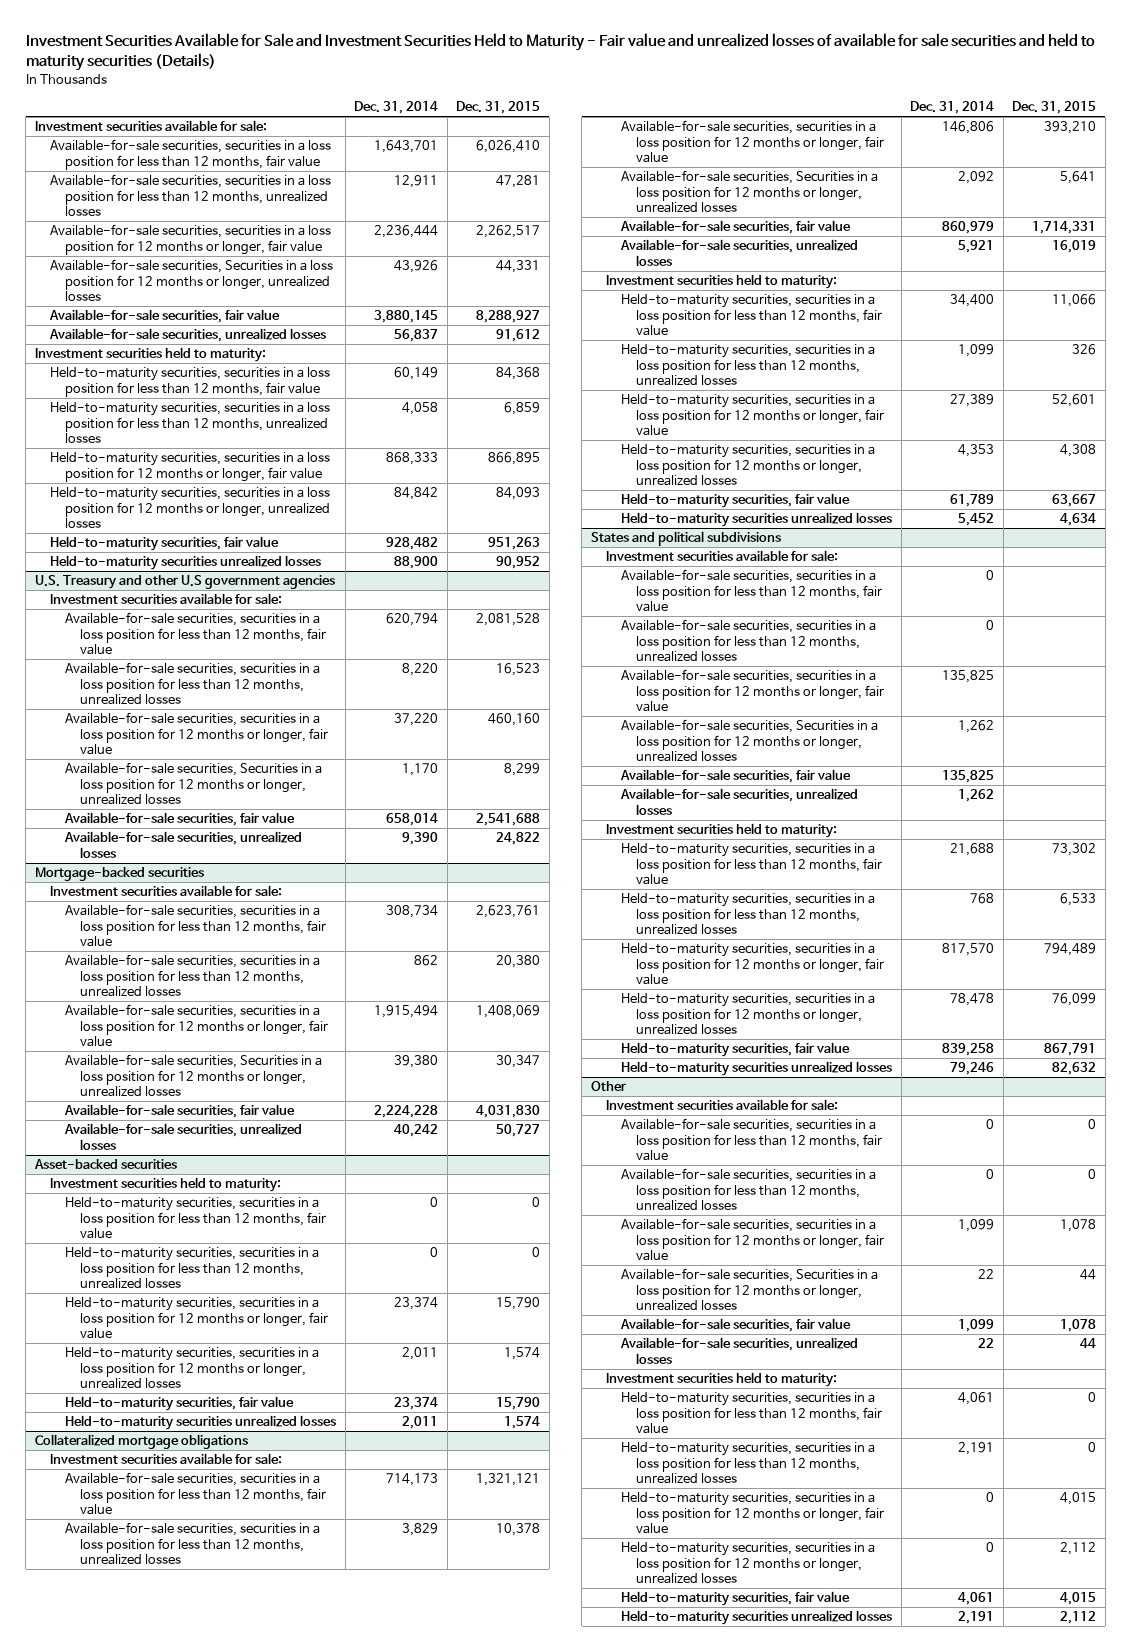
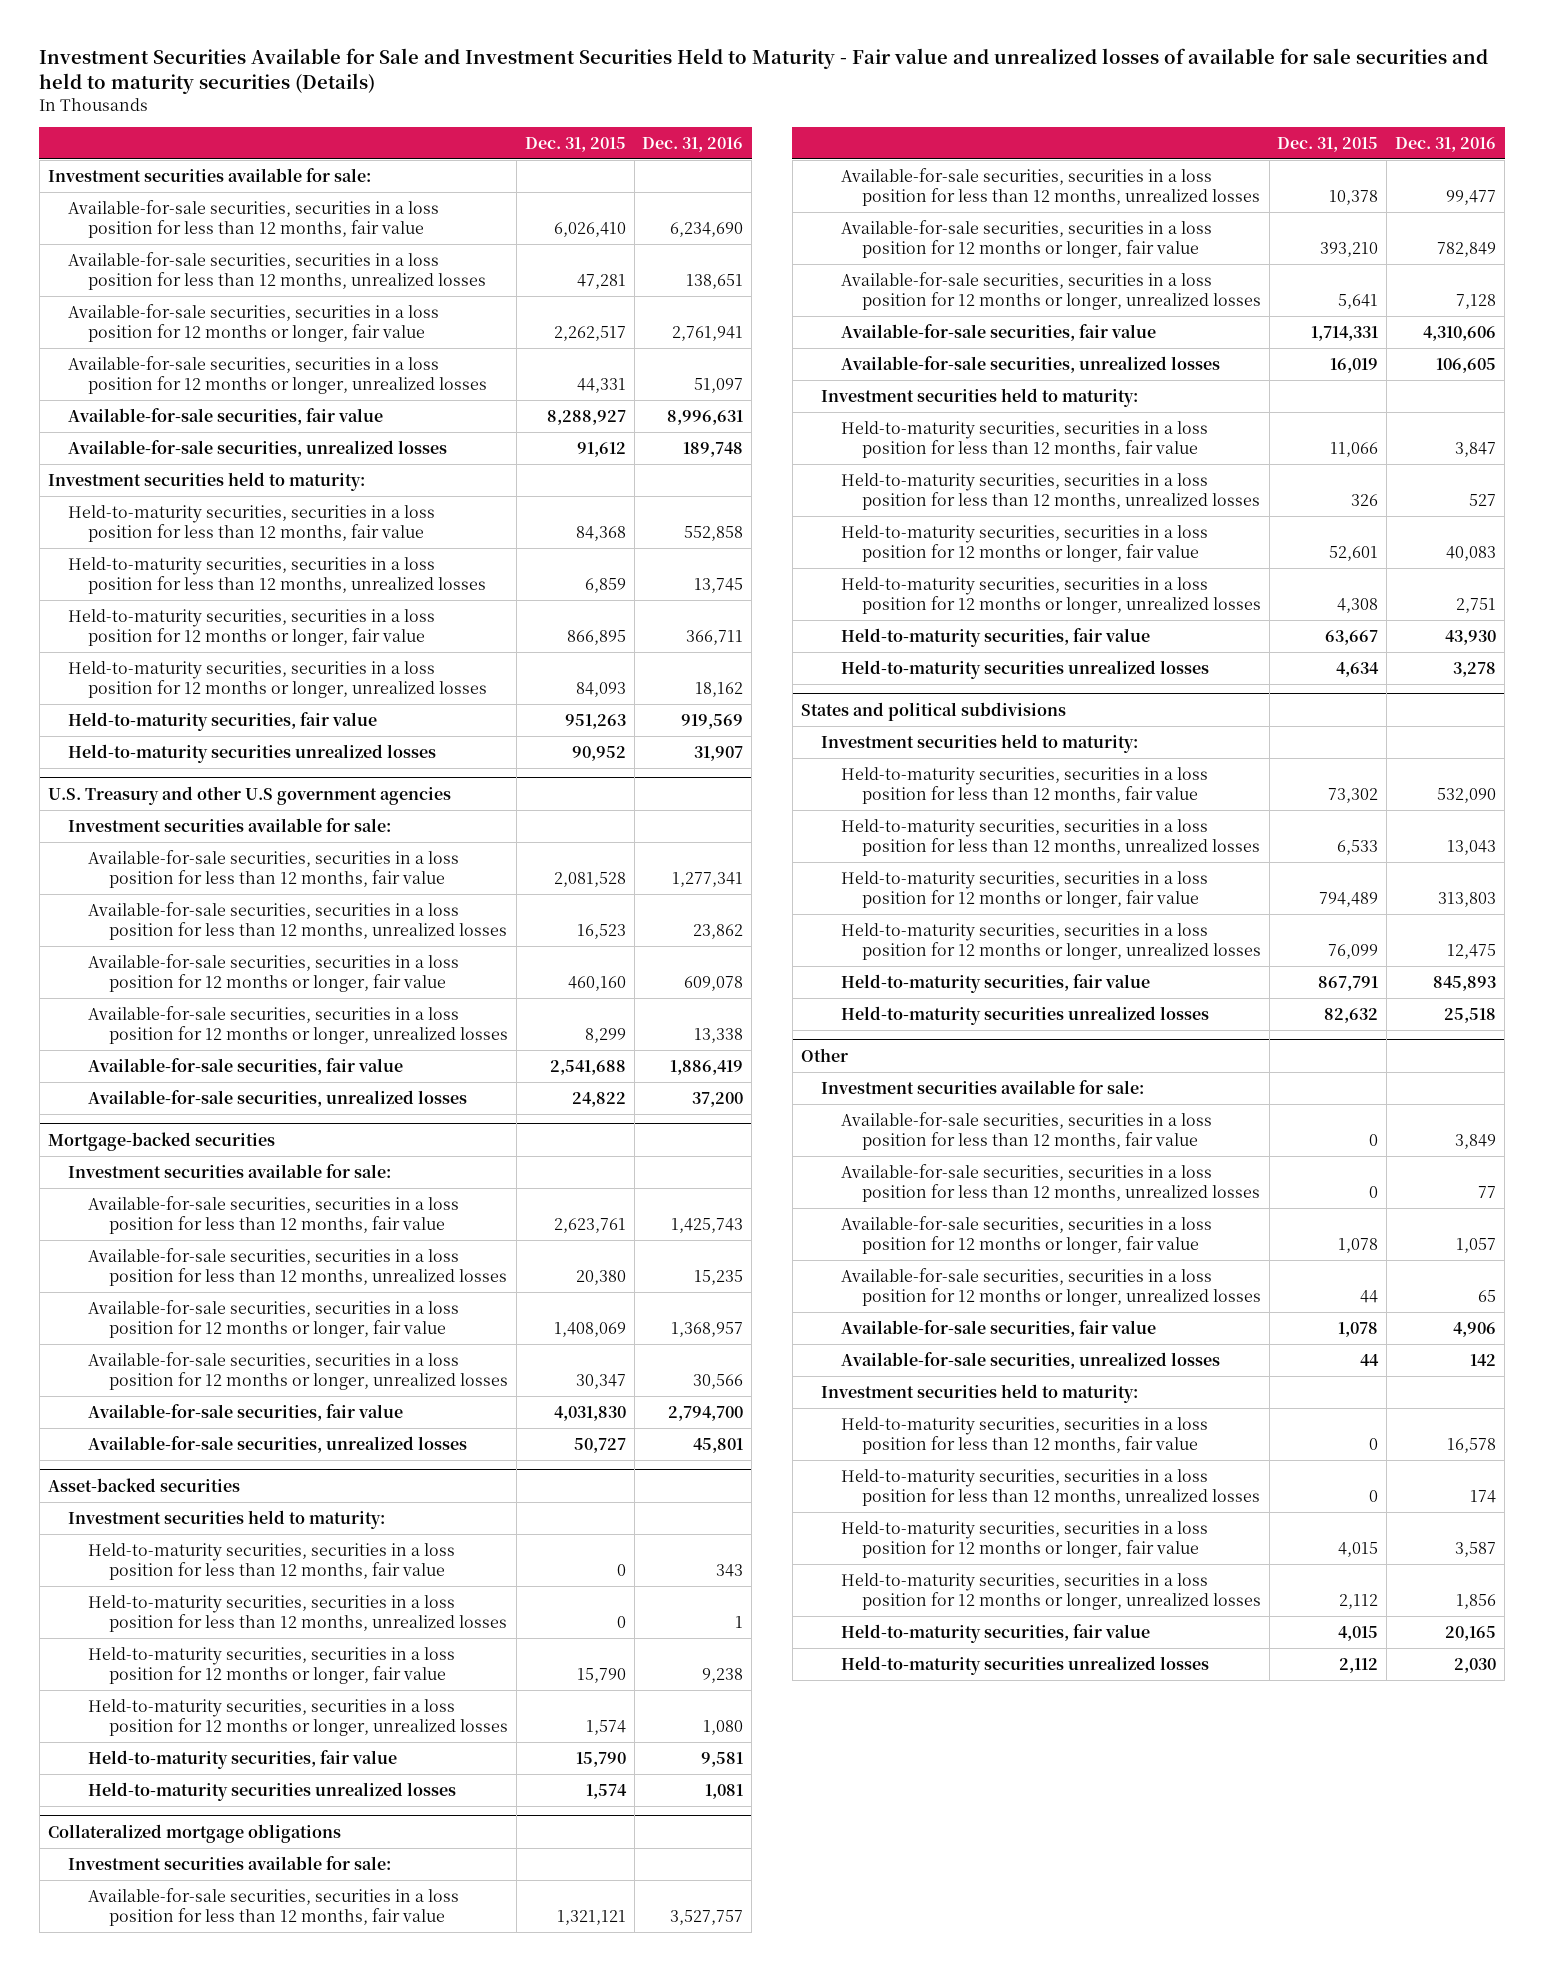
[354,101,439,115] Dec. 31, 2014 -> none
none -> [642,136,744,152] Dec. 31, 2016
[49,259,333,302] Available-for-sale securities, Securities in a loss position for 12 months or longer, unrealized losses -> [68,355,488,394] Available-for-sale securities, securities in a loss position for 12 months or longer, unrealized losses
[65,762,323,806] Available-for-sale securities, Securities in a loss position for 12 months or longer, unrealized losses -> [88,1005,508,1044] Available-for-sale securities, securities in a loss position for 12 months or longer, unrealized losses
[65,1054,323,1098] Available-for-sale securities, Securities in a loss position for 12 months or longer, unrealized losses -> [88,1351,508,1390] Available-for-sale securities, securities in a loss position for 12 months or longer, unrealized losses
[621,170,879,214] Available-for-sale securities, Securities in a loss position for 12 months or longer, unrealized losses -> [841,271,1261,310] Available-for-sale securities, securities in a loss position for 12 months or longer, unrealized losses
[606,550,839,562] Investment securities available for sale: -> none
[621,569,883,613] Available-for-sale securities, securities in a loss position for less than 12 months, fair value -> none
[621,619,877,663] Available-for-sale securities, securities in a loss position for less than 12 months, unrealized losses -> none
[621,669,885,713] Available-for-sale securities, securities in a loss position for 12 months or longer, fair value -> none
[621,719,879,763] Available-for-sale securities, Securities in a loss position for 12 months or longer, unrealized losses -> none
[620,769,852,784] Available-for-sale securities, fair value -> none
[620,788,859,815] Available-for-sale securities, unrealized losses -> none
[621,1268,879,1312] Available-for-sale securities, Securities in a loss position for 12 months or longer, unrealized losses -> [841,1267,1261,1306] Available-for-sale securities, securities in a loss position for 12 months or longer, unrealized losses

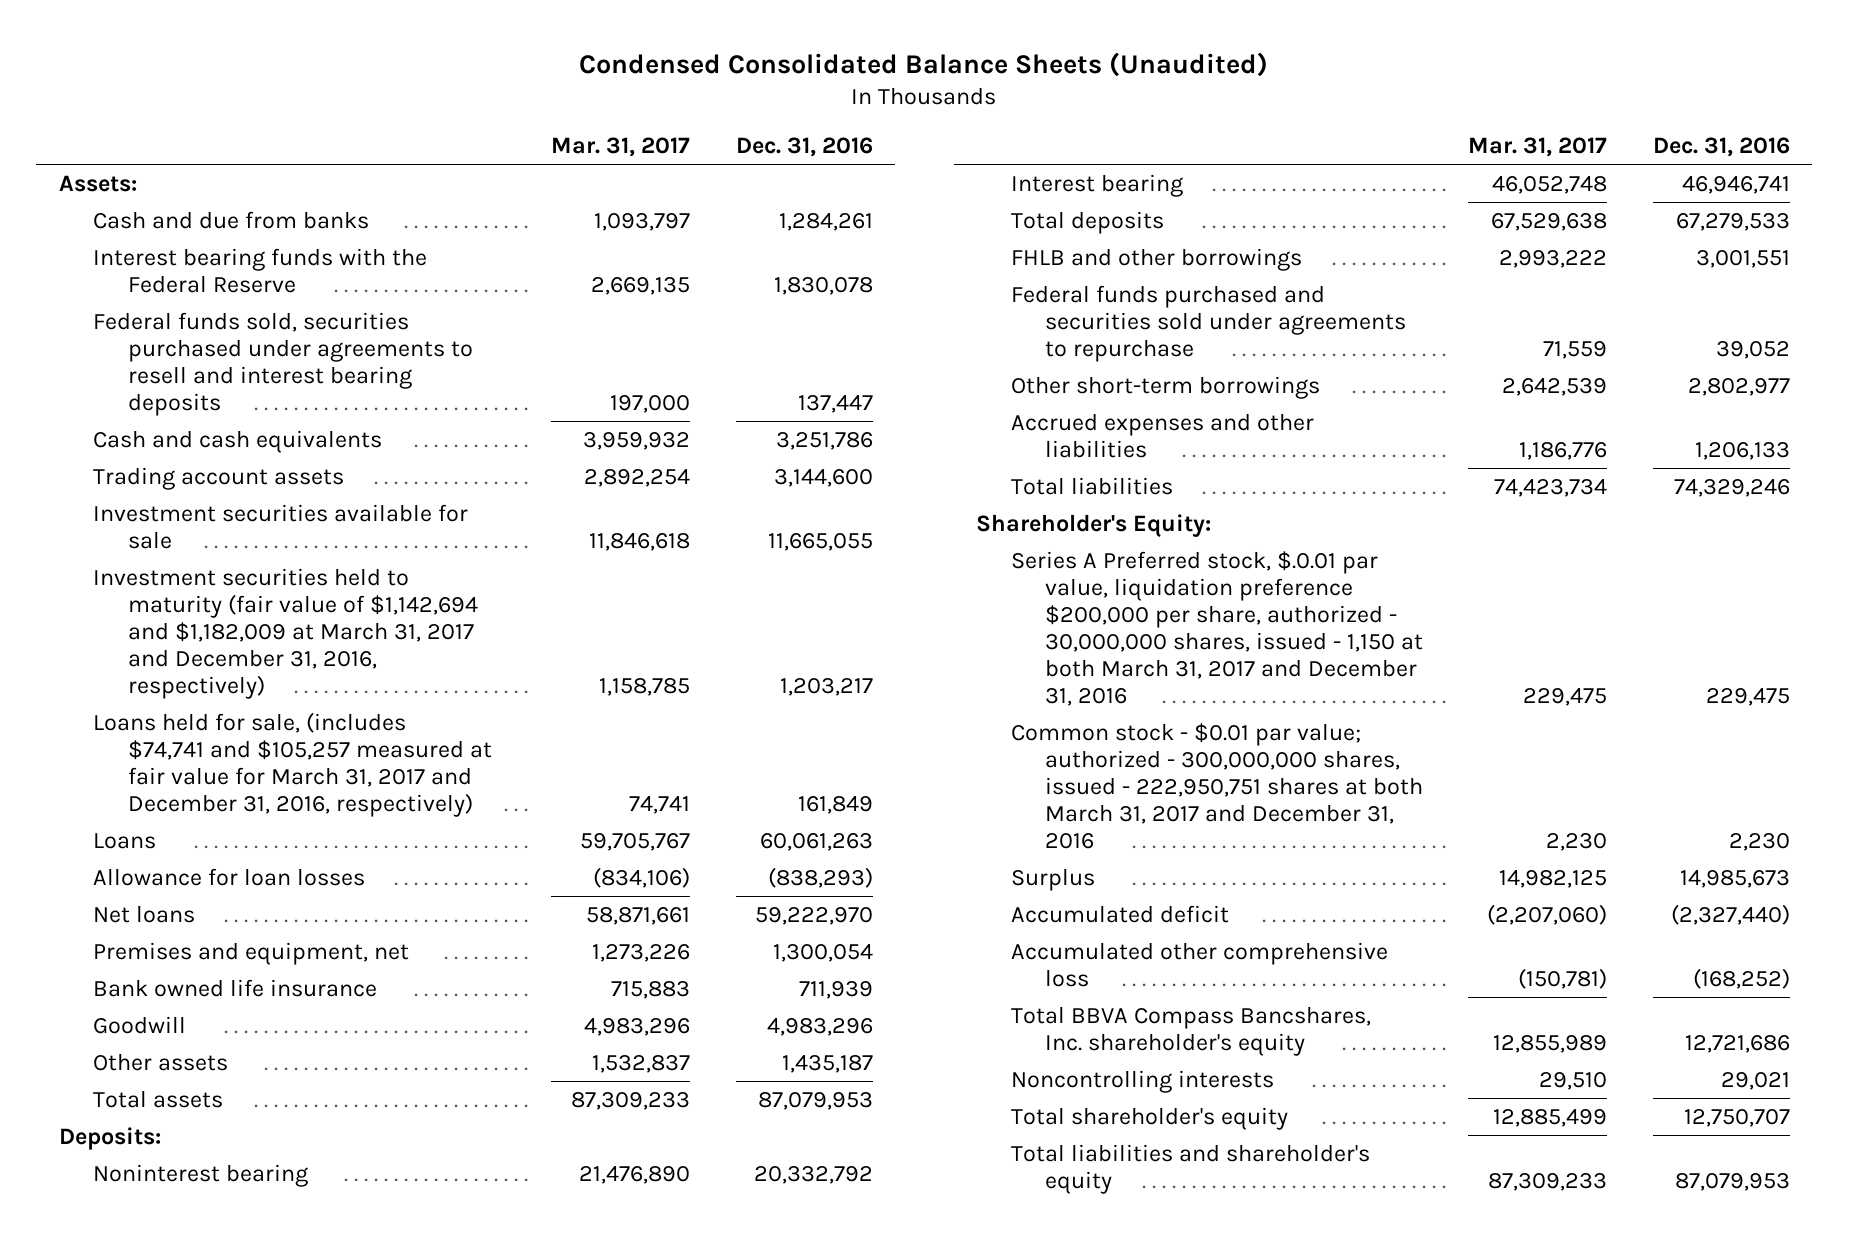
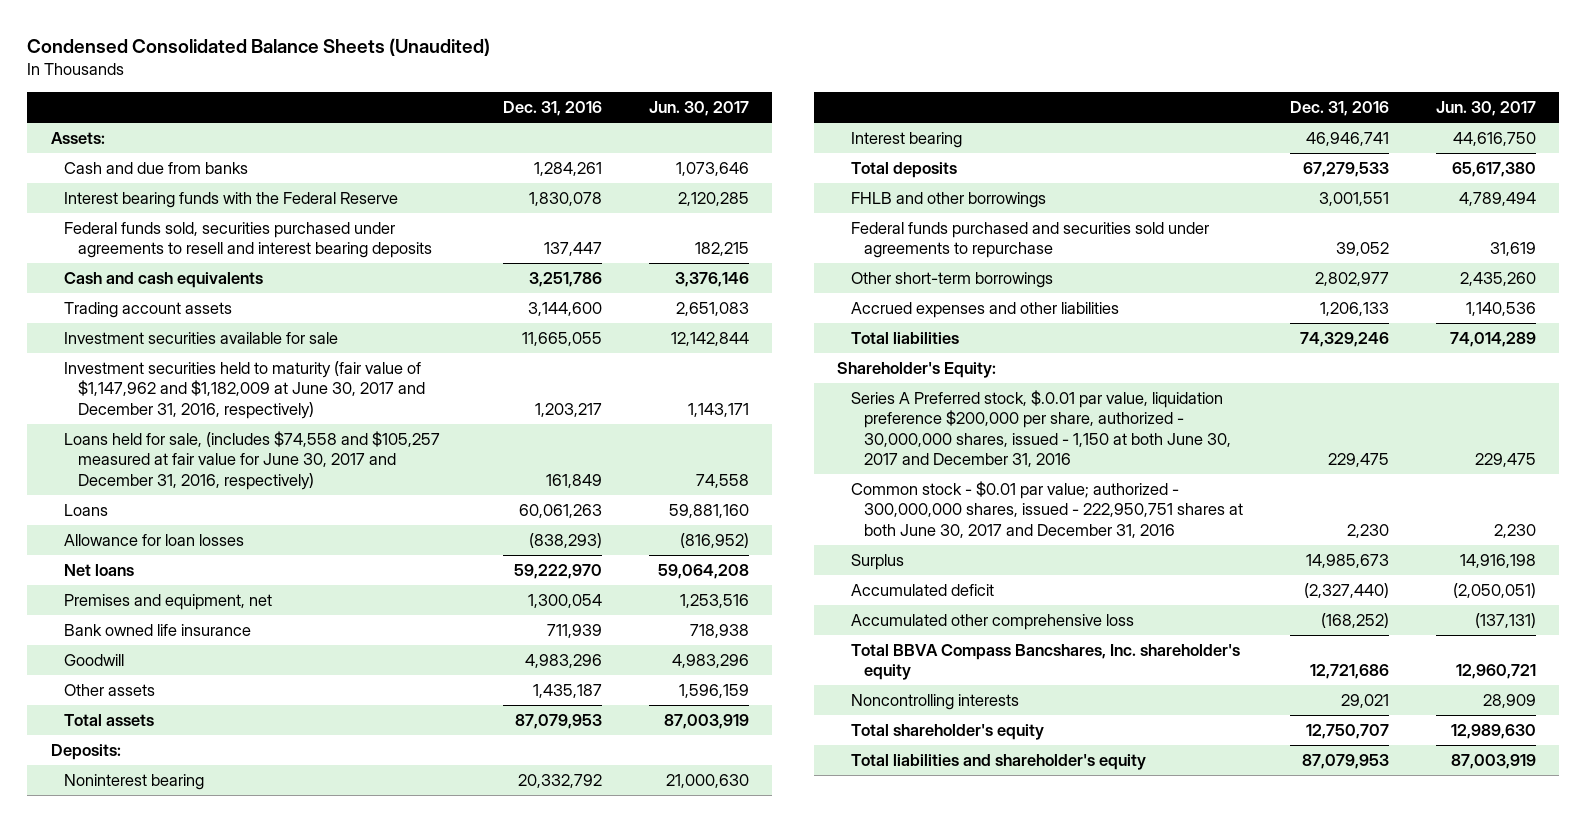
[551,137,691,158] Mar. 31, 2017 -> none
none -> [649,101,750,117] Jun. 30, 2017
[93,567,478,700] Investment securities held to maturity (fair value of $1,142,694 and $1,182,009 at March 31, 2017 and December 31, 2016, respectively) -> [64,361,425,419] Investment securities held to maturity (fair value of $1,147,962 and $1,182,009 at June 30, 2017 and December 31, 2016, respectively)
[93,711,492,818] Loans held for sale, (includes $74,741 and $105,257 measured at fair value for March 31, 2017 and December 31, 2016, respectively) -> [64,431,441,490] Loans held for sale, (includes $74,558 and $105,257 measured at fair value for June 30, 2017 and December 31, 2016, respectively)
[1010,550,1424,707] Series A Preferred stock, $.0.01 par value, liquidation preference $200,000 per share, authorized - 30,000,000 shares, issued - 1,150 at both March 31, 2017 and December 31, 2016 -> [850,390,1232,467] Series A Preferred stock, $.0.01 par value, liquidation preference $200,000 per share, authorized - 30,000,000 shares, issued - 1,150 at both June 30, 2017 and December 31, 2016
[1010,722,1424,850] Common stock - $0.01 par value; authorized - 300,000,000 shares, issued - 222,950,751 shares at both March 31, 2017 and December 31, 2016 -> [850,481,1244,538] Common stock - $0.01 par value; authorized - 300,000,000 shares, issued - 222,950,751 shares at both June 30, 2017 and December 31, 2016

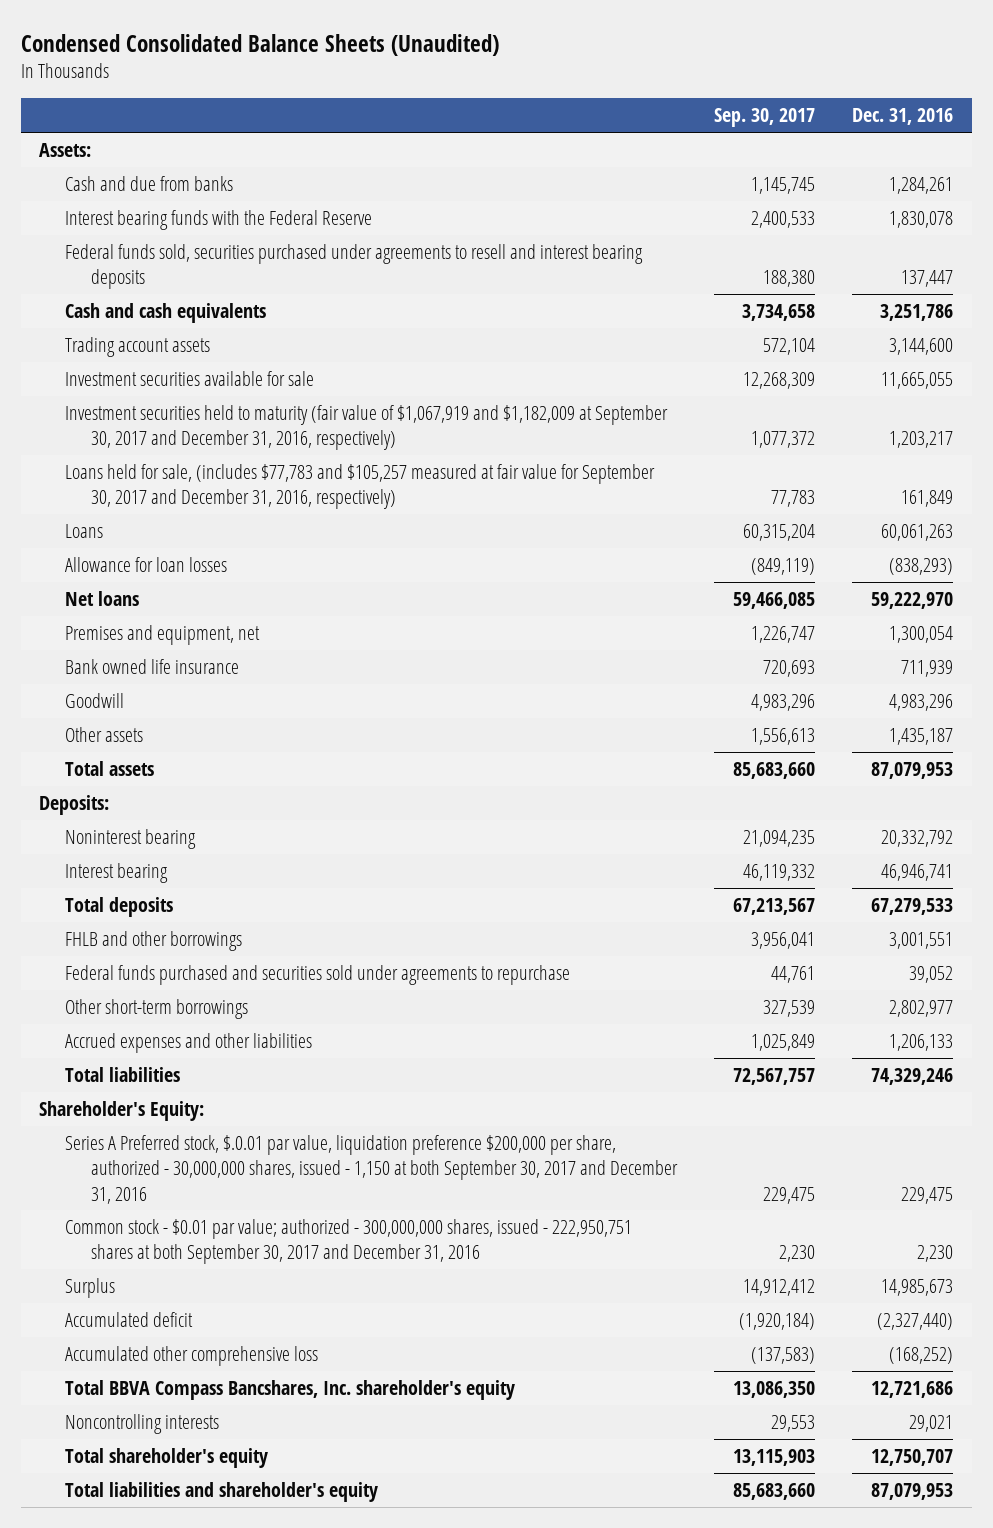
[649,101,750,117] Jun. 30, 2017 -> none
none -> [714,108,816,128] Sep. 30, 2017
[64,361,425,419] Investment securities held to maturity (fair value of $1,147,962 and $1,182,009 at June 30, 2017 and December 31, 2016, respectively) -> [65,404,669,451] Investment securities held to maturity (fair value of $1,067,919 and $1,182,009 at September 30, 2017 and December 31, 2016, respectively)
[64,431,441,490] Loans held for sale, (includes $74,558 and $105,257 measured at fair value for June 30, 2017 and December 31, 2016, respectively) -> [65,463,656,510] Loans held for sale, (includes $77,783 and $105,257 measured at fair value for September 30, 2017 and December 31, 2016, respectively)
[850,390,1232,467] Series A Preferred stock, $.0.01 par value, liquidation preference $200,000 per share, authorized - 30,000,000 shares, issued - 1,150 at both June 30, 2017 and December 31, 2016 -> [65,1134,679,1204] Series A Preferred stock, $.0.01 par value, liquidation preference $200,000 per share, authorized - 30,000,000 shares, issued - 1,150 at both September 30, 2017 and December 31, 2016
[850,481,1244,538] Common stock - $0.01 par value; authorized - 300,000,000 shares, issued - 222,950,751 shares at both June 30, 2017 and December 31, 2016 -> [65,1218,633,1265] Common stock - $0.01 par value; authorized - 300,000,000 shares, issued - 222,950,751 shares at both September 30, 2017 and December 31, 2016

